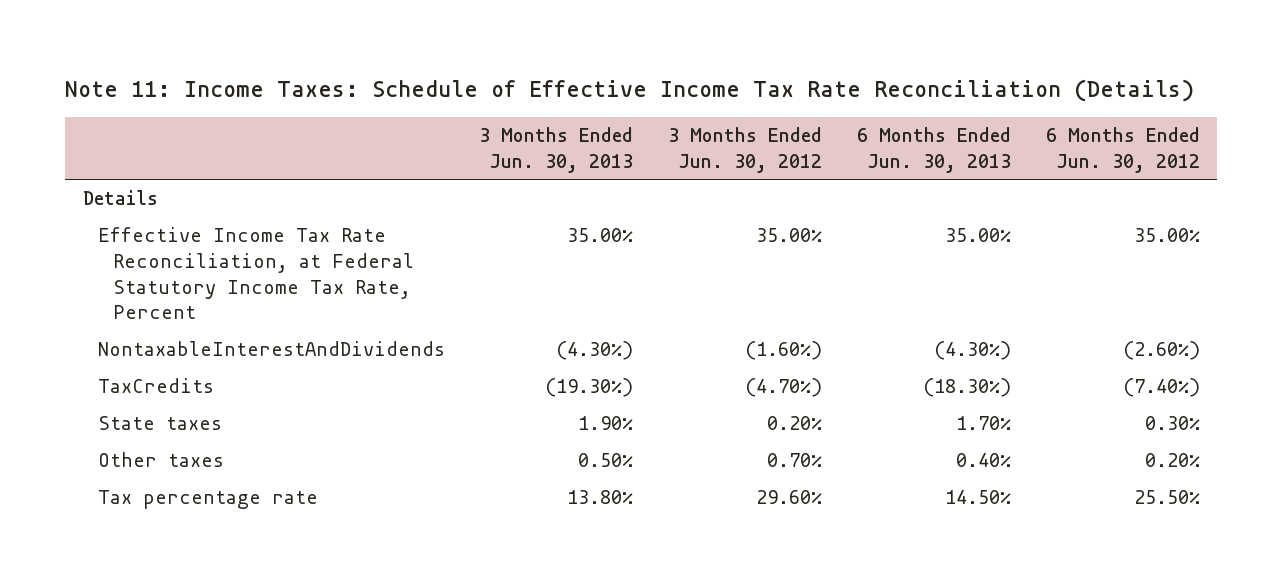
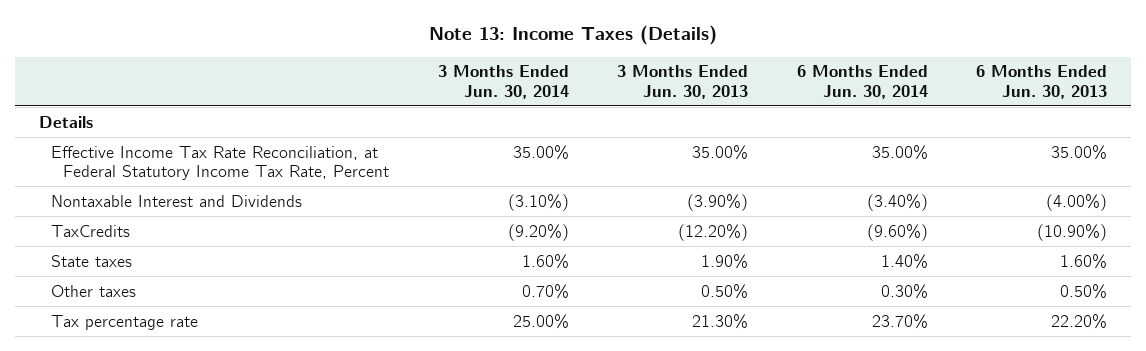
[65,78,1195,102] Note 11: Income Taxes: Schedule of Effective Income Tax Rate Reconciliation (Details) -> [428,25,717,46] Note 13: Income Taxes (Details)
[668,127,823,173] 3 Months Ended Jun. 30, 2012 -> none
[1045,127,1200,173] 6 Months Ended Jun. 30, 2012 -> none
none -> [437,65,569,99] 3 Months Ended Jun. 30, 2014
none -> [796,65,928,99] 6 Months Ended Jun. 30, 2014
[97,341,445,357] NontaxableInterestAndDividends -> none
none -> [51,194,303,207] Nontaxable Interest and Dividends
[545,378,634,398] (19.30%) -> [678,223,749,241] (12.20%)
[922,378,1011,398] (18.30%) -> [1037,223,1108,241] (10.90%)
[955,416,1011,431] 1.70% -> [1060,253,1108,269] 1.60%
[955,453,1011,468] 0.40% -> [1060,283,1108,299] 0.50%
[567,490,634,505] 13.80% -> [692,313,749,329] 21.30%
[944,490,1011,505] 14.50% -> [1051,313,1108,329] 22.20%

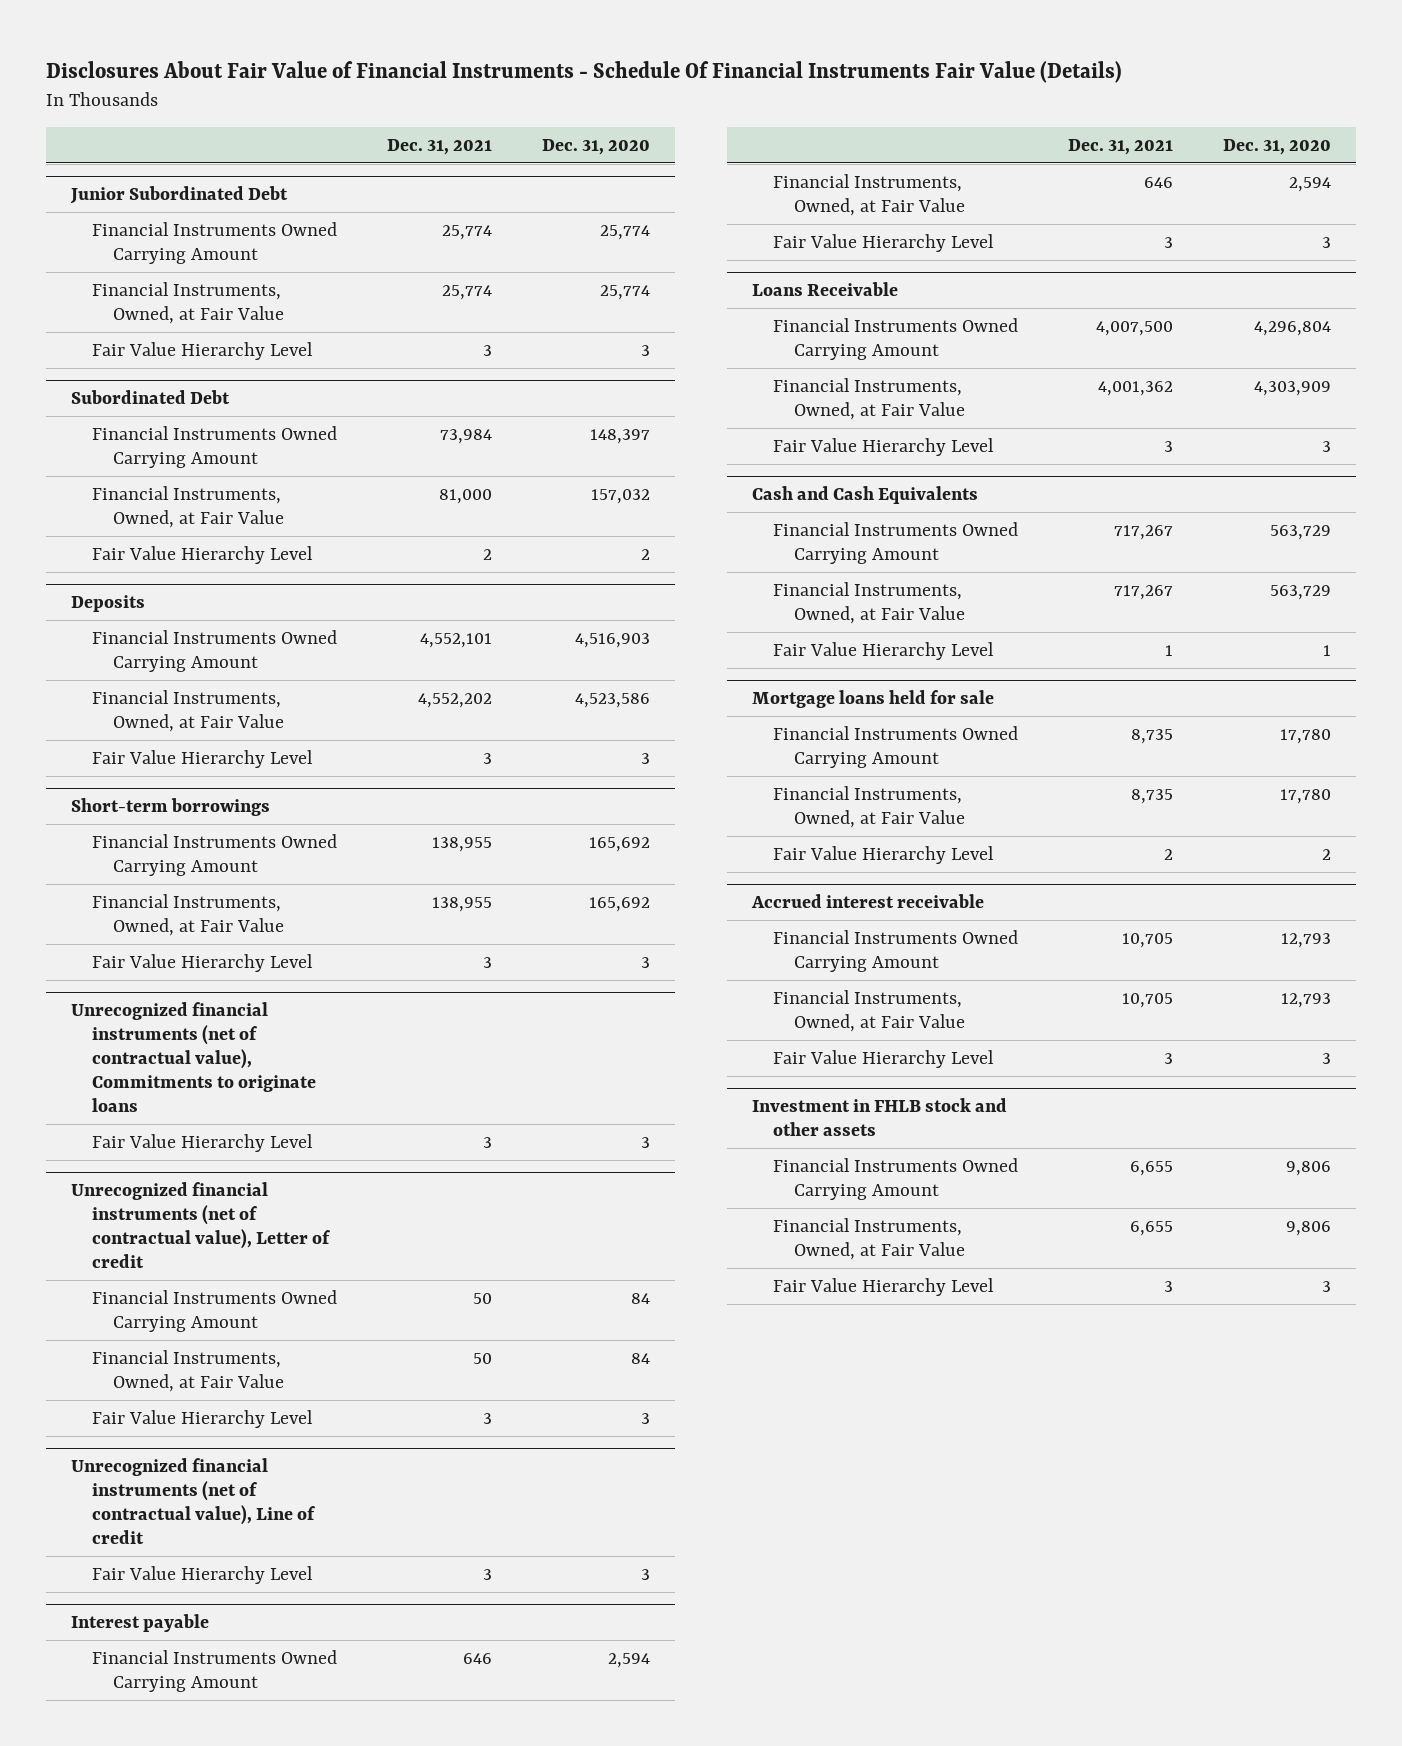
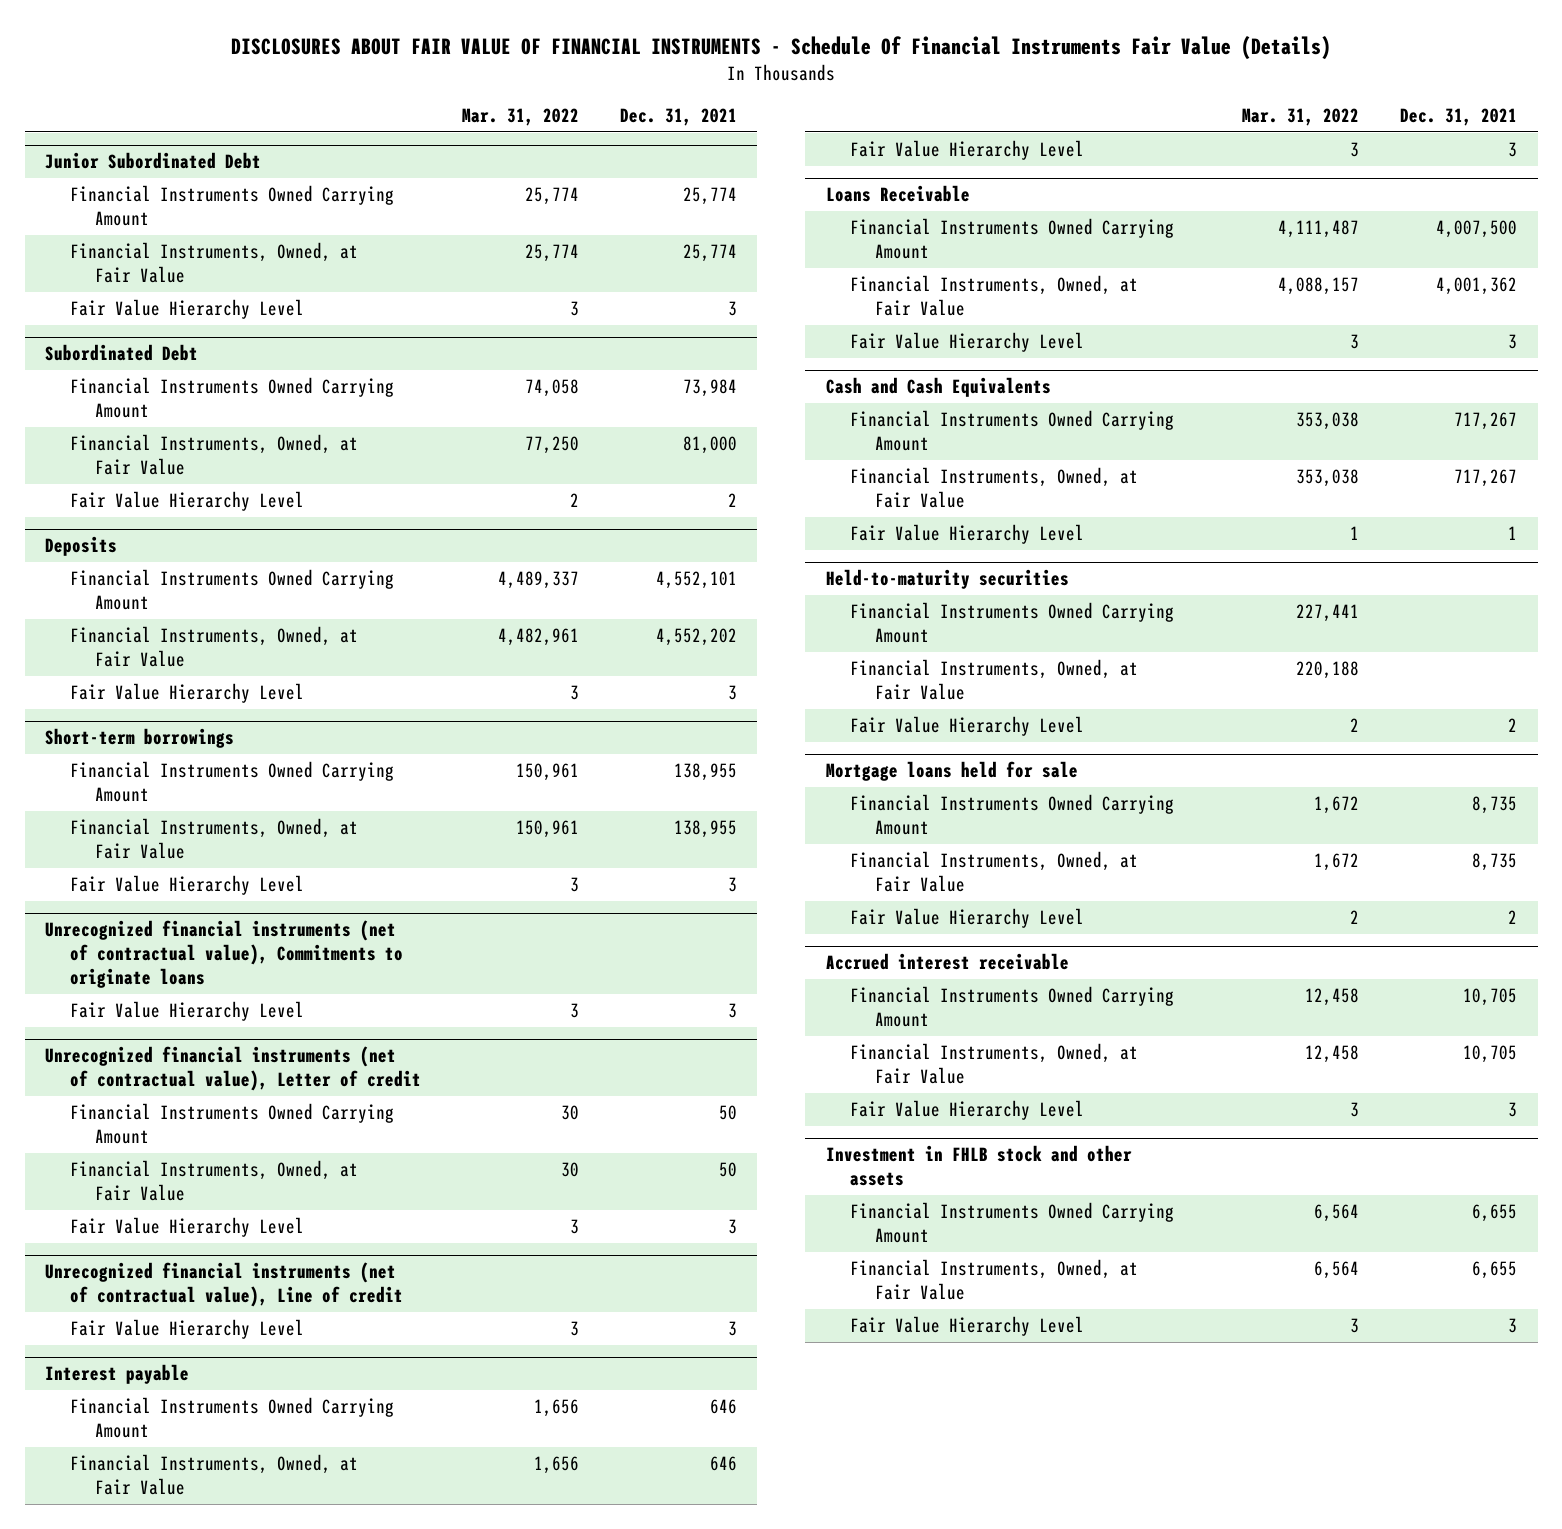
[45,61,1122,84] Disclosures About Fair Value of Financial Instruments - Schedule Of Financial Instruments Fair Value (Details) -> [231,36,1332,61] DISCLOSURES ABOUT FAIR VALUE OF FINANCIAL INSTRUMENTS - Schedule Of Financial Instruments Fair Value (Details)
[541,138,650,155] Dec. 31, 2020 -> none
none -> [461,108,579,127] Mar. 31, 2022
none -> [825,568,1069,589] Held-to-maturity securities
none -> [850,601,1175,643] Financial Instruments Owned Carrying Amount
none -> [850,658,1139,700] Financial Instruments, Owned, at Fair Value
none -> [850,715,1085,736] Fair Value Hierarchy Level

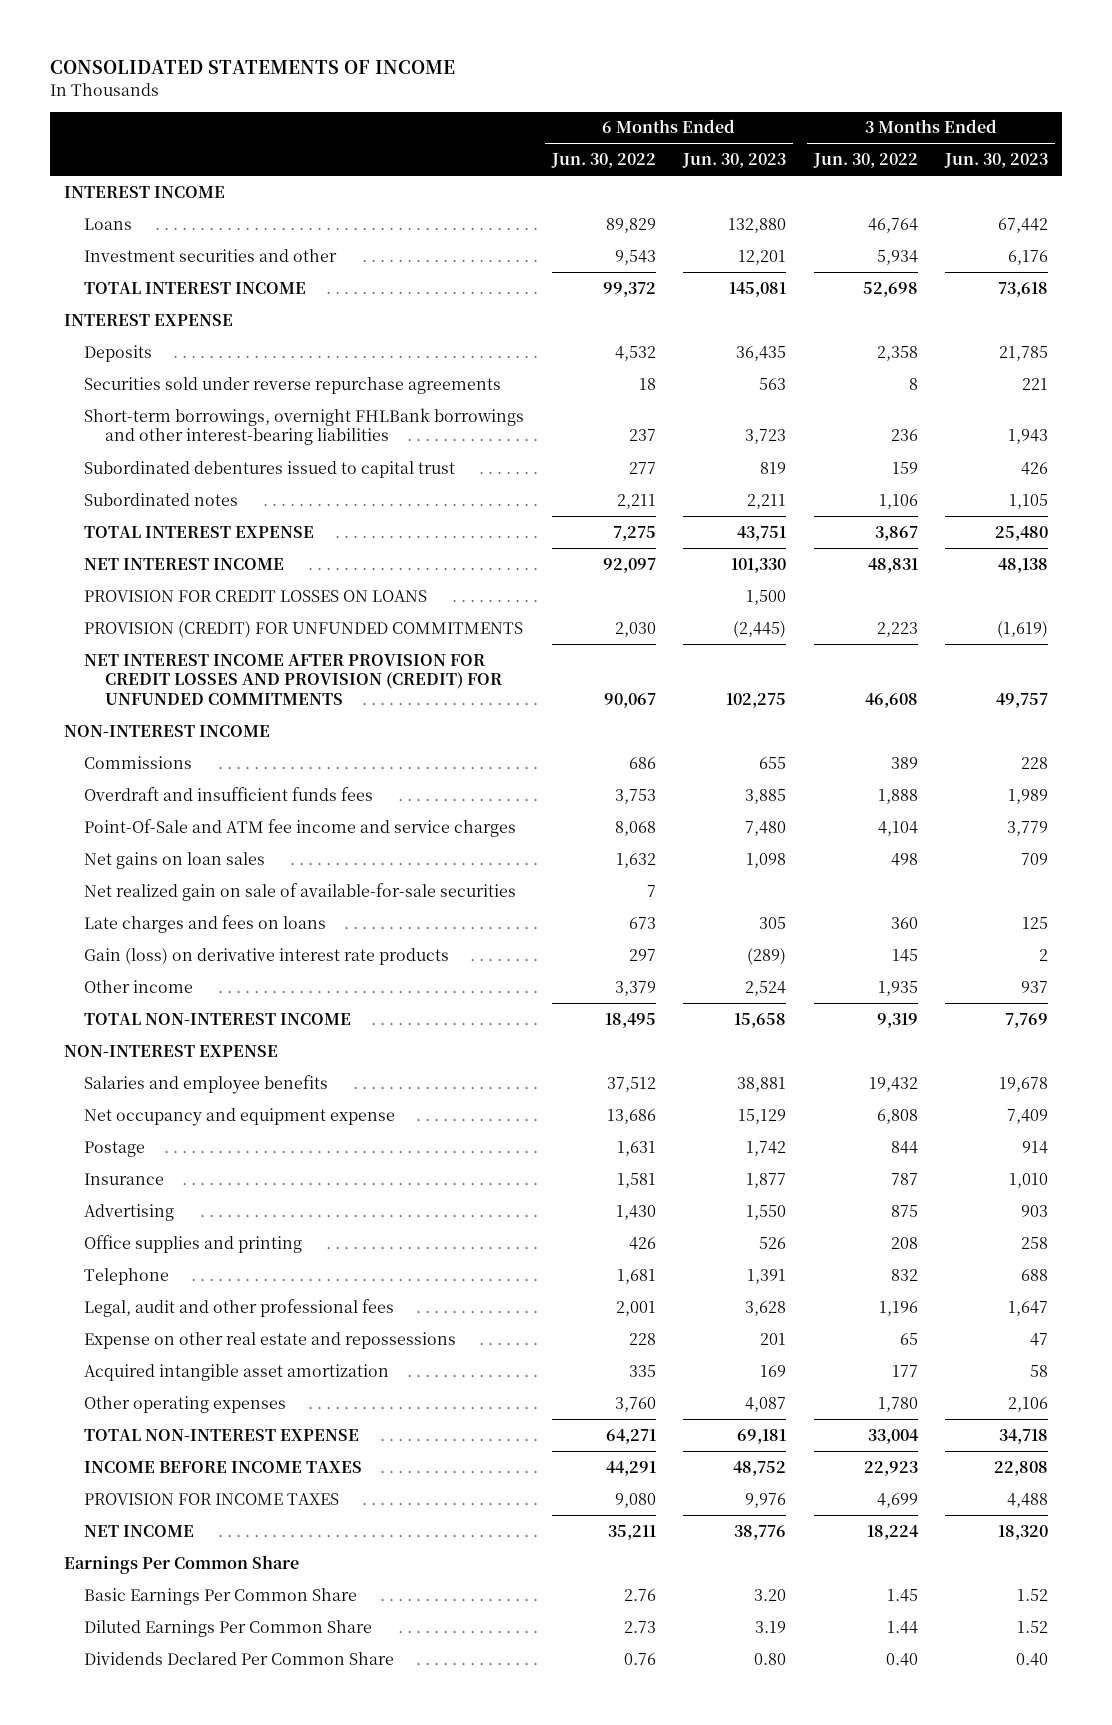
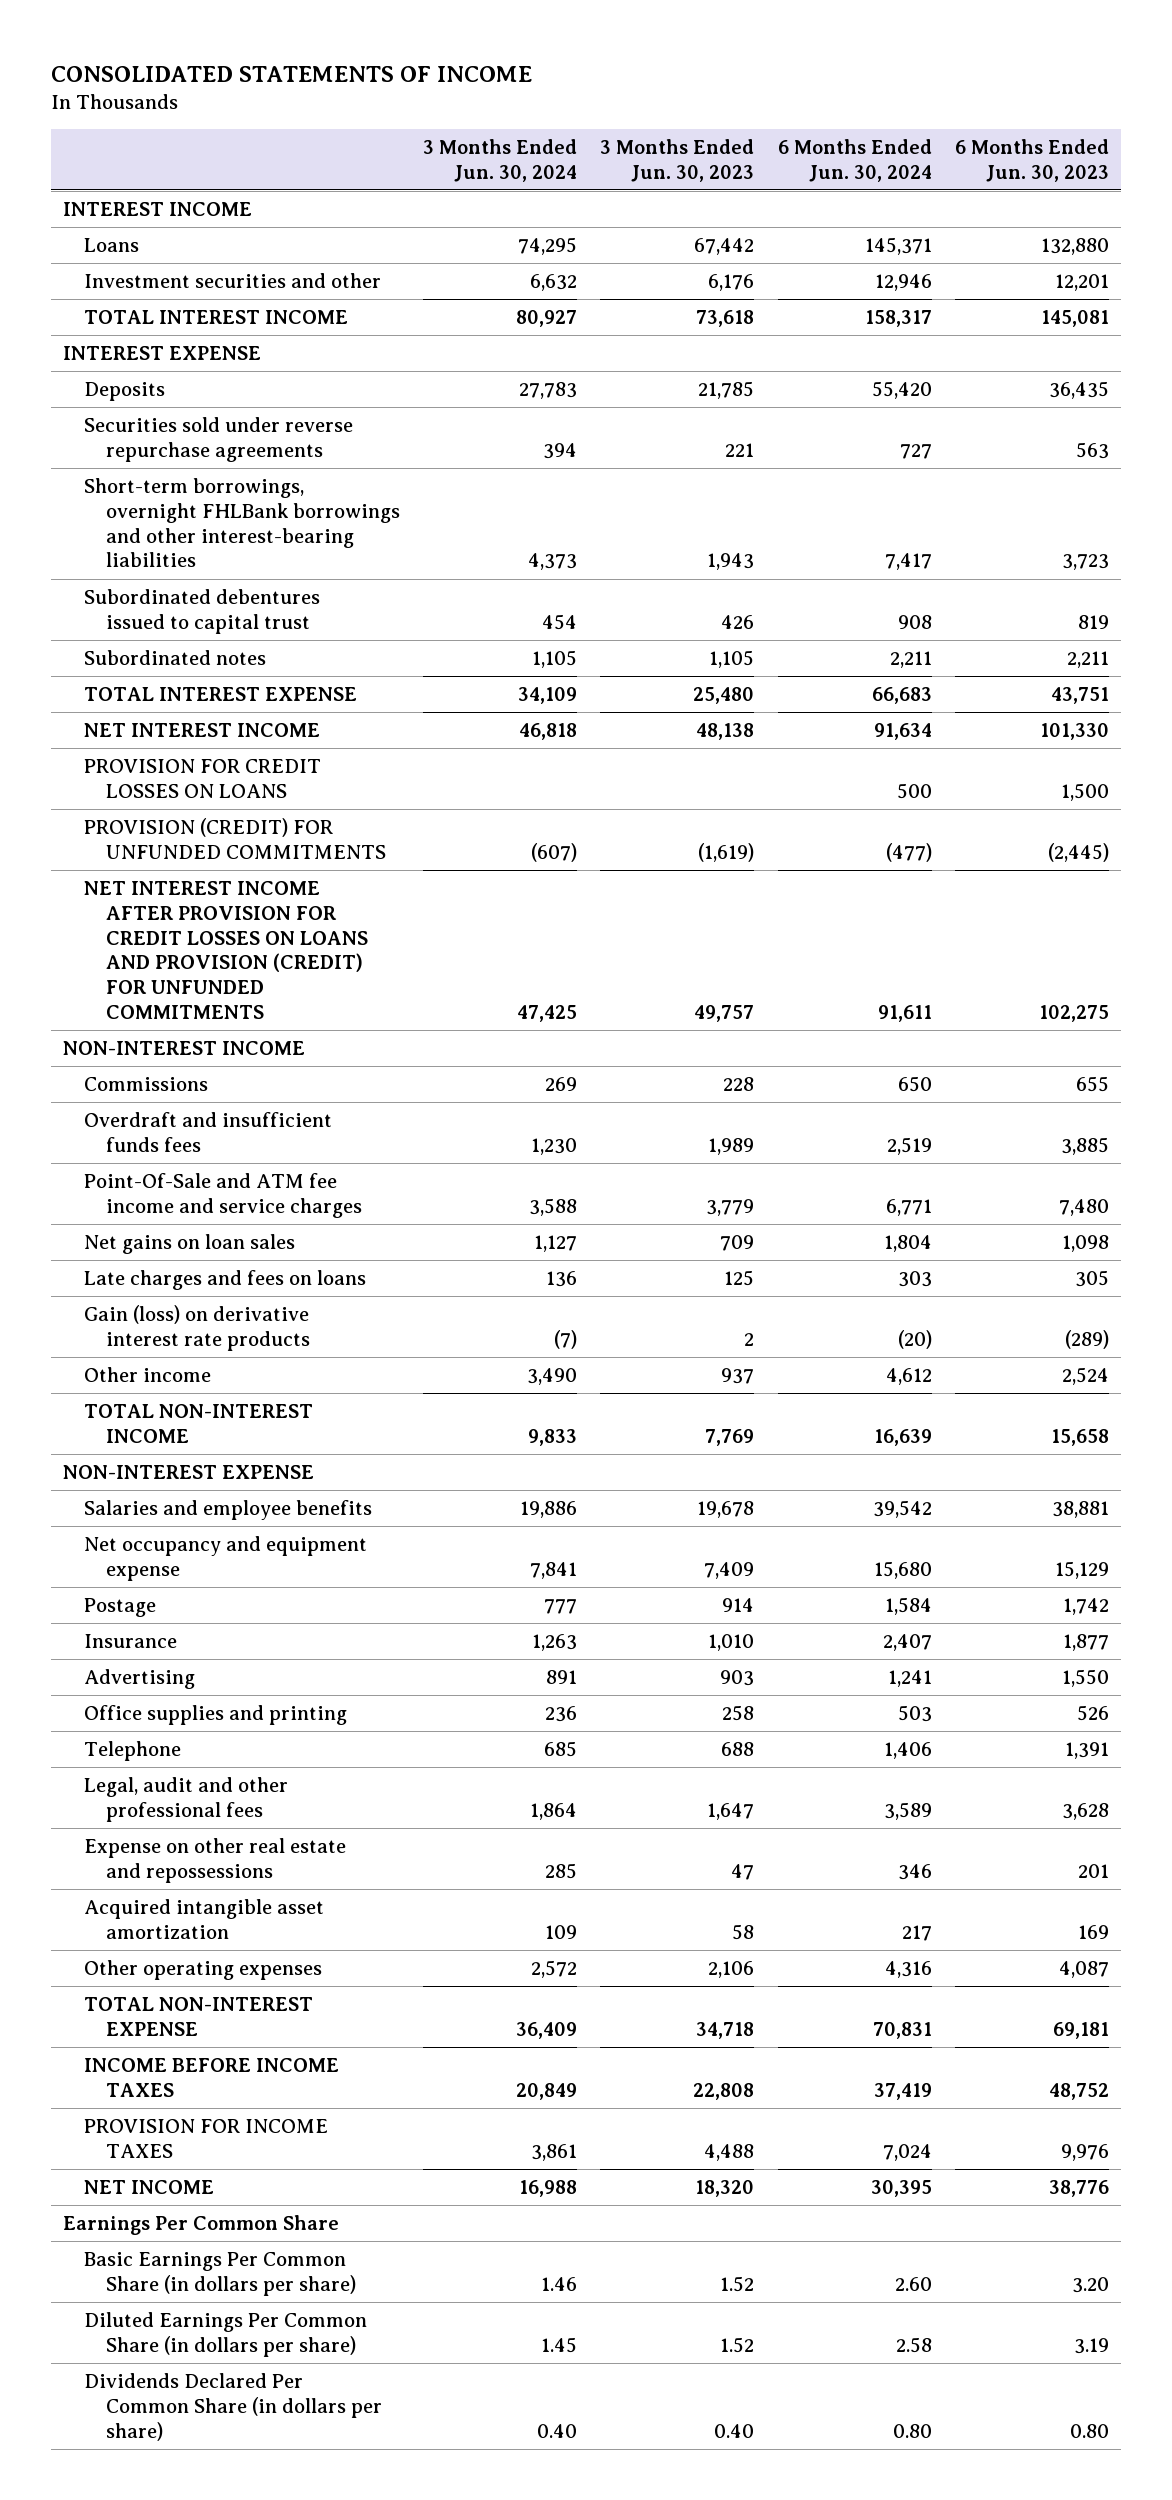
[550,153,656,169] Jun. 30, 2022 -> none
[812,153,918,169] Jun. 30, 2022 -> none
none -> [423,138,578,182] 3 Months Ended Jun. 30, 2024
none -> [777,138,932,182] 6 Months Ended Jun. 30, 2024
[84,653,503,706] NET INTEREST INCOME AFTER PROVISION FOR CREDIT LOSSES AND PROVISION (CREDIT) FOR UNFUNDED COMMITMENTS -> [84,881,368,1019] NET INTEREST INCOME AFTER PROVISION FOR CREDIT LOSSES ON LOANS AND PROVISION (CREDIT) FOR UNFUNDED COMMITMENTS
[84,882,517,901] Net realized gain on sale of available-for-sale securities -> none
[84,1587,358,1605] Basic Earnings Per Common Share -> [84,2252,356,2296] Basic Earnings Per Common Share (in dollars per share)
[84,1619,373,1637] Diluted Earnings Per Common Share -> [84,2312,368,2357] Diluted Earnings Per Common Share (in dollars per share)
[84,1651,395,1665] Dividends Declared Per Common Share -> [84,2373,382,2441] Dividends Declared Per Common Share (in dollars per share)

